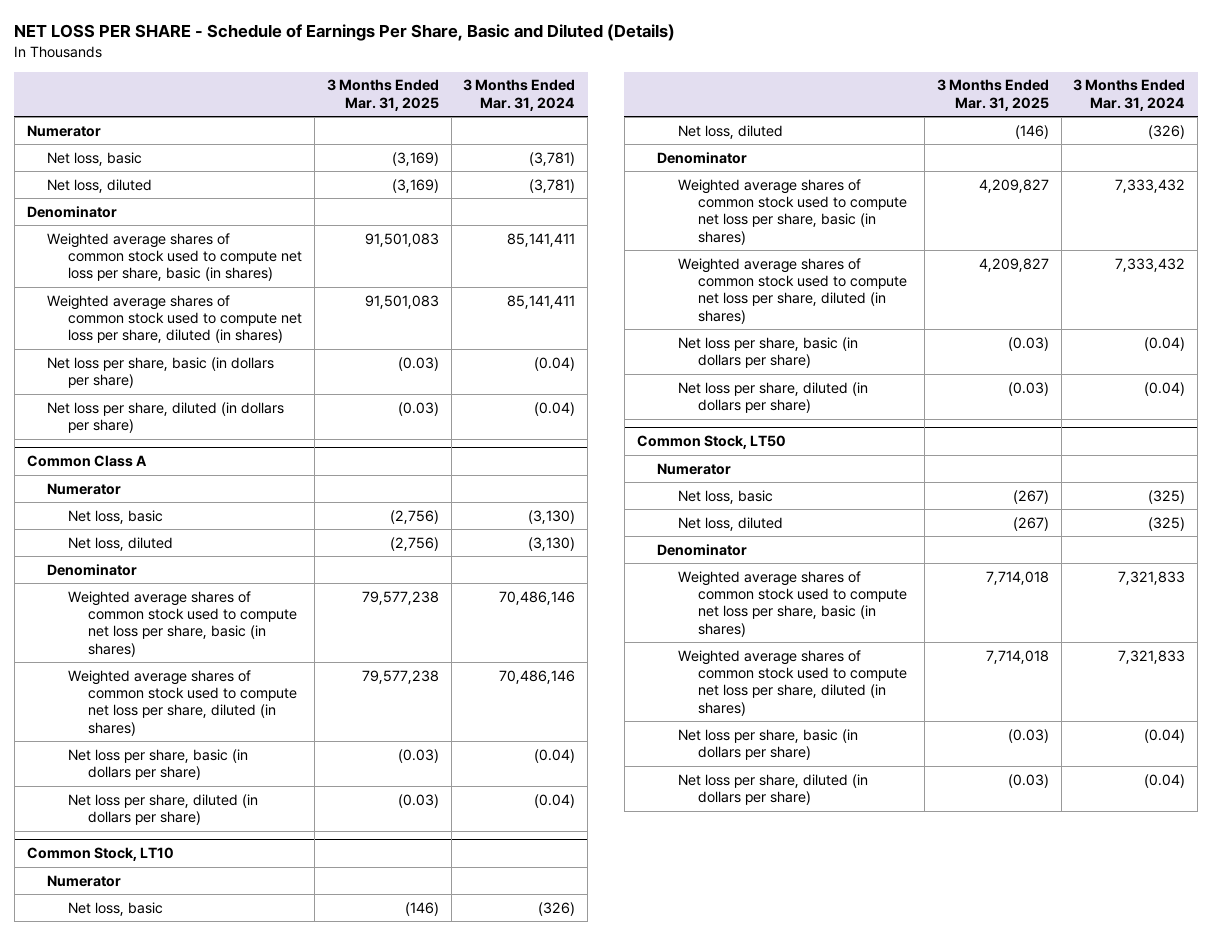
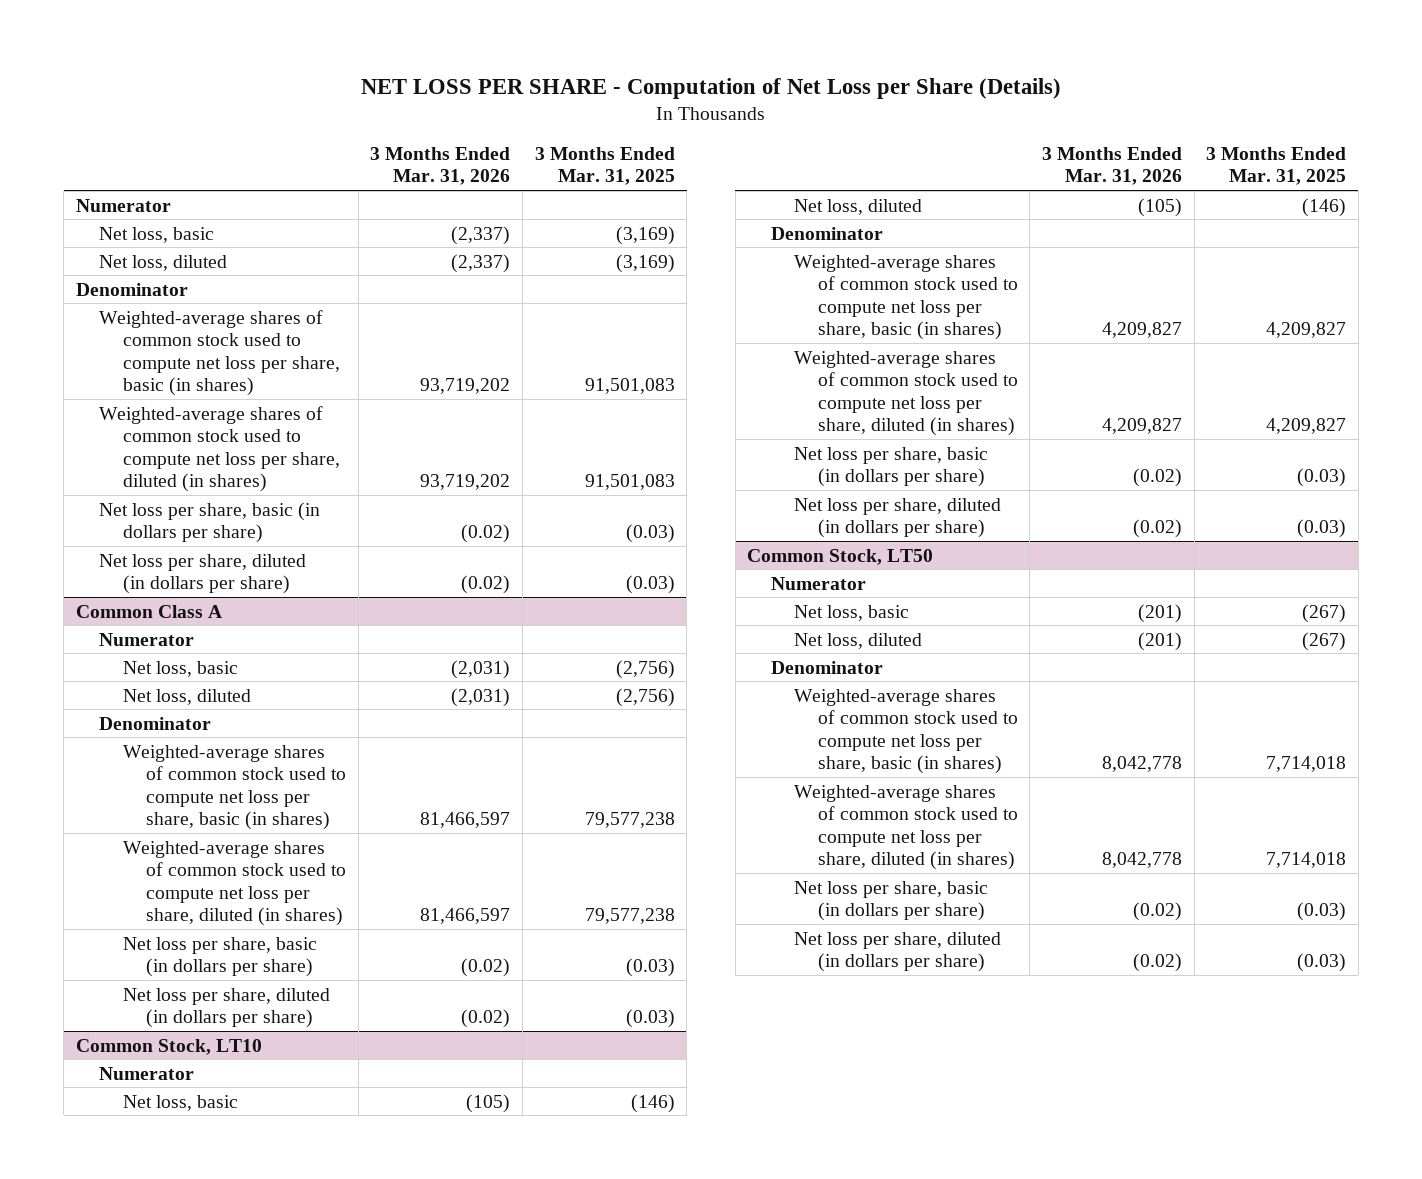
[14,24,676,42] NET LOSS PER SHARE - Schedule of Earnings Per Share, Basic and Diluted (Details) -> [361,77,1062,99] NET LOSS PER SHARE - Computation of Net Loss per Share (Details)
[463,79,576,111] 3 Months Ended Mar. 31, 2024 -> none
none -> [370,146,511,186] 3 Months Ended Mar. 31, 2026
[47,232,302,282] Weighted average shares of common stock used to compute net loss per share, basic (in shares) -> [99,309,340,397] Weighted-average shares of common stock used to compute net loss per share, basic (in shares)
[47,294,302,344] Weighted average shares of common stock used to compute net loss per share, diluted (in shares) -> [99,405,340,493] Weighted-average shares of common stock used to compute net loss per share, diluted (in shares)
[67,590,298,657] Weighted average shares of common stock used to compute net loss per share, basic (in shares) -> [122,744,347,831] Weighted-average shares of common stock used to compute net loss per share, basic (in shares)
[67,669,298,736] Weighted average shares of common stock used to compute net loss per share, diluted (in shares) -> [122,840,347,927] Weighted-average shares of common stock used to compute net loss per share, diluted (in shares)
[677,178,908,245] Weighted average shares of common stock used to compute net loss per share, basic (in shares) -> [794,254,1018,341] Weighted-average shares of common stock used to compute net loss per share, basic (in shares)
[677,257,908,324] Weighted average shares of common stock used to compute net loss per share, diluted (in shares) -> [794,350,1018,437] Weighted-average shares of common stock used to compute net loss per share, diluted (in shares)
[677,570,908,637] Weighted average shares of common stock used to compute net loss per share, basic (in shares) -> [794,688,1018,775] Weighted-average shares of common stock used to compute net loss per share, basic (in shares)
[677,649,908,716] Weighted average shares of common stock used to compute net loss per share, diluted (in shares) -> [794,784,1018,871] Weighted-average shares of common stock used to compute net loss per share, diluted (in shares)

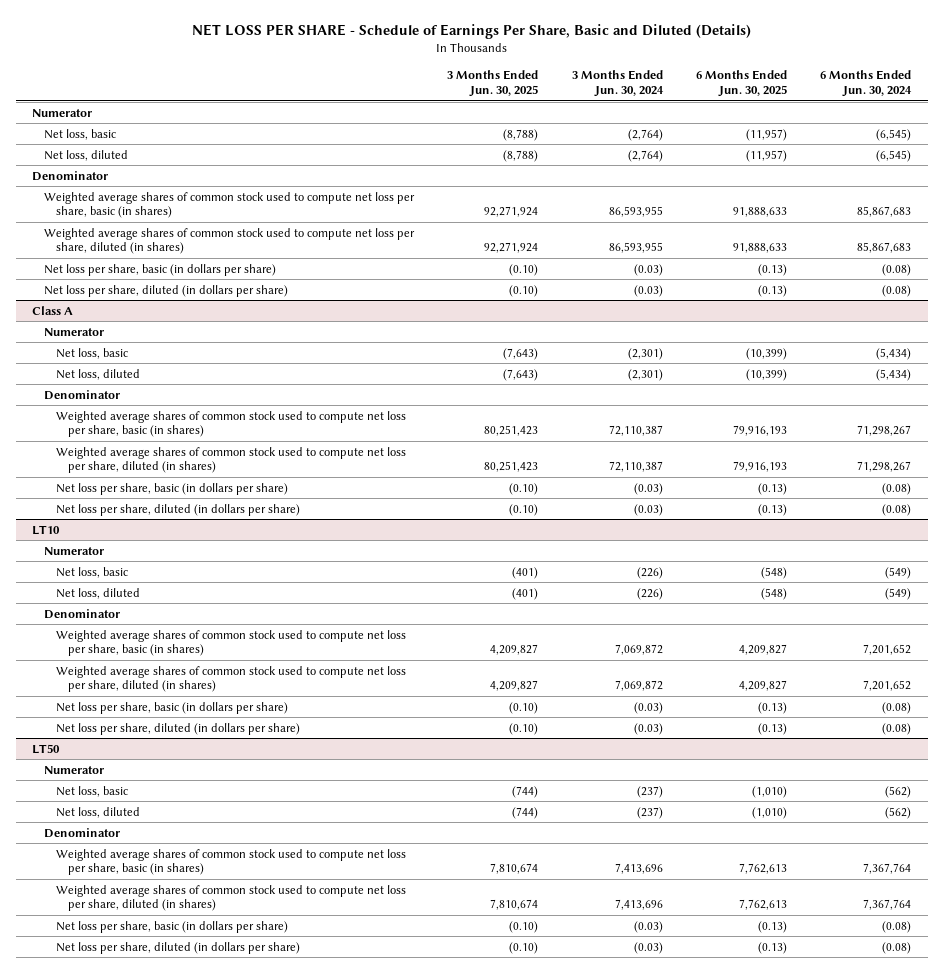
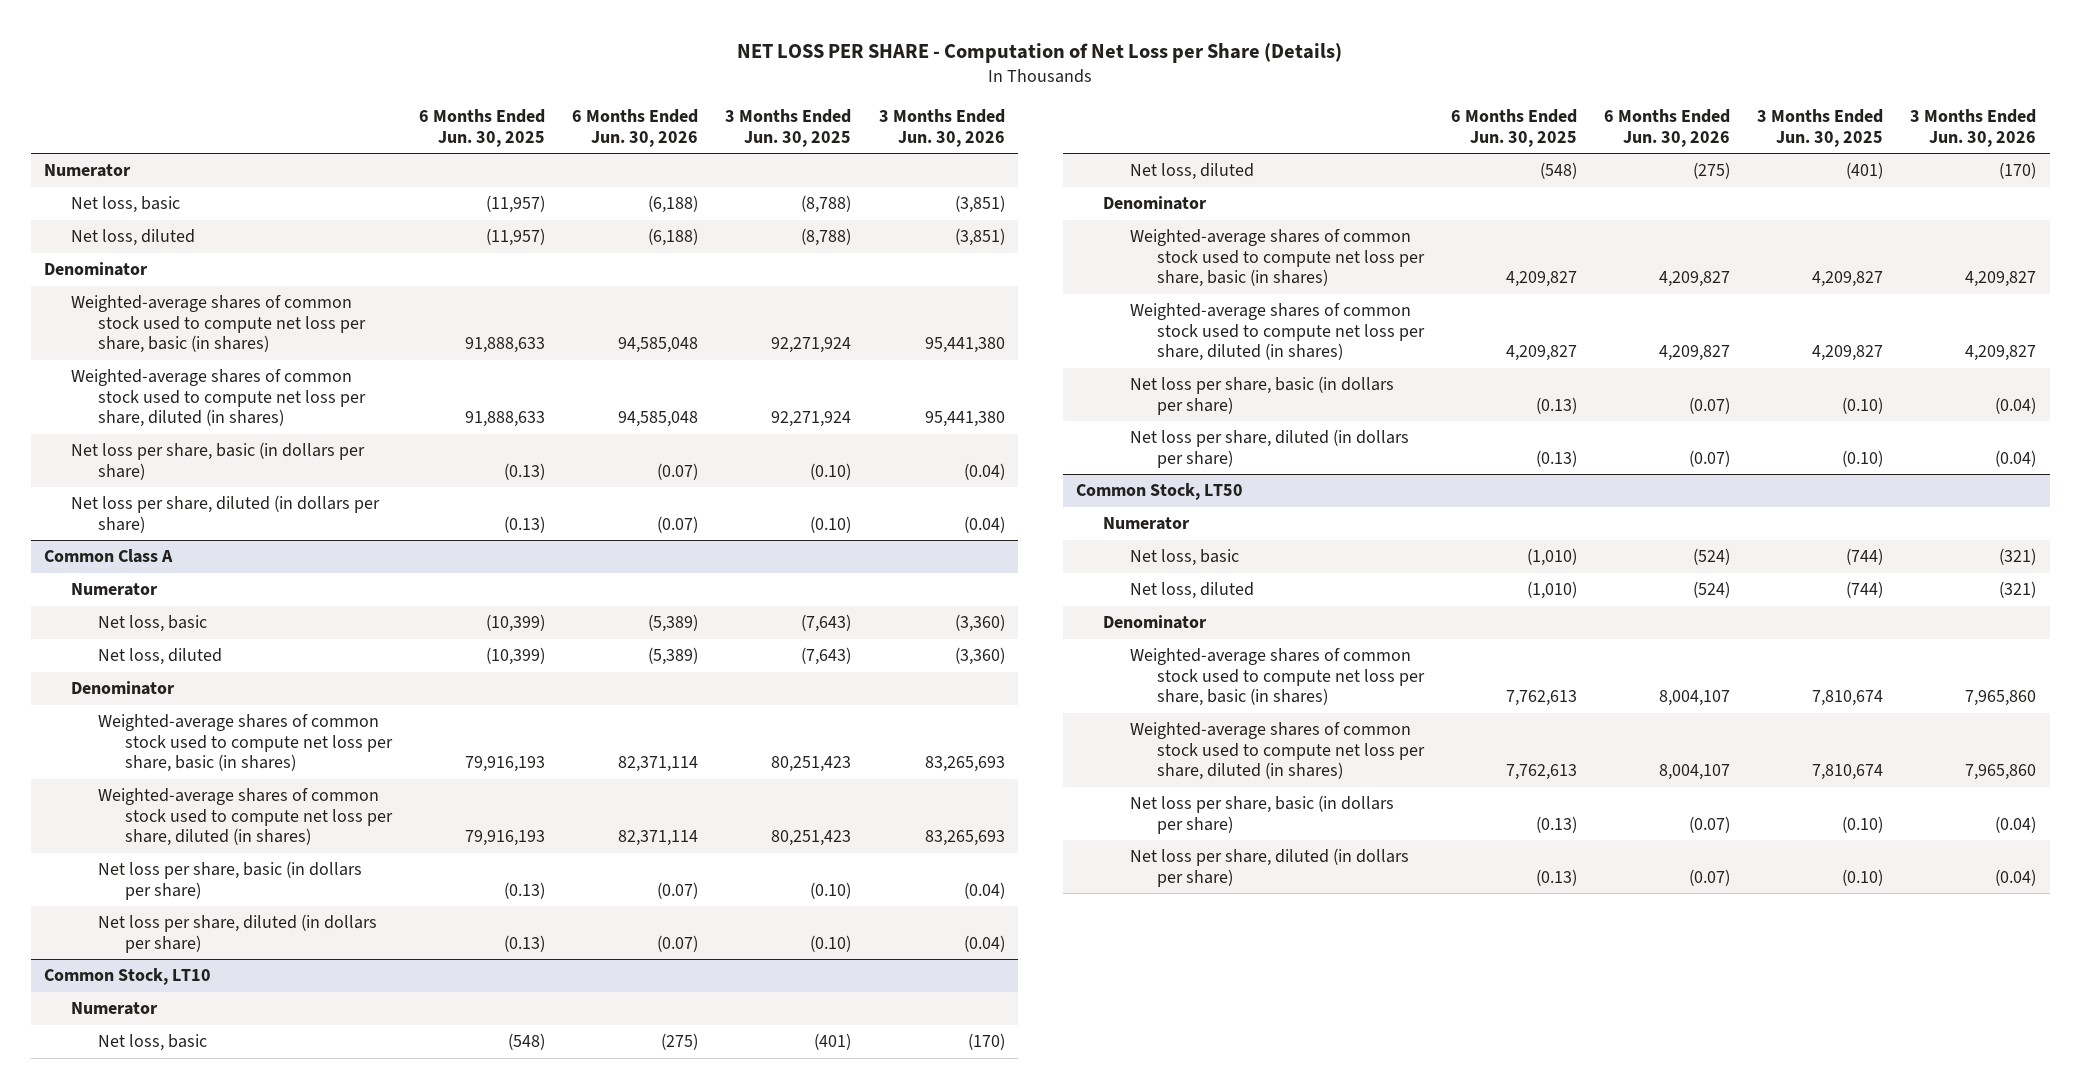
[191,24,751,40] NET LOSS PER SHARE - Schedule of Earnings Per Share, Basic and Diluted (Details) -> [737,43,1343,64] NET LOSS PER SHARE - Computation of Net Loss per Share (Details)
[571,70,664,98] 3 Months Ended Jun. 30, 2024 -> none
[820,70,913,98] 6 Months Ended Jun. 30, 2024 -> none
none -> [572,109,699,147] 6 Months Ended Jun. 30, 2026
none -> [878,109,1005,147] 3 Months Ended Jun. 30, 2026
[44,191,416,219] Weighted average shares of common stock used to compute net loss per share, basic (in shares) -> [71,295,367,354] Weighted-average shares of common stock used to compute net loss per share, basic (in shares)
[44,227,416,255] Weighted average shares of common stock used to compute net loss per share, diluted (in shares) -> [71,369,367,428] Weighted-average shares of common stock used to compute net loss per share, diluted (in shares)
[32,305,74,315] Class A -> [44,549,174,564] Common Class A
[55,410,406,438] Weighted average shares of common stock used to compute net loss per share, basic (in shares) -> [98,714,393,773] Weighted-average shares of common stock used to compute net loss per share, basic (in shares)
[55,446,406,474] Weighted average shares of common stock used to compute net loss per share, diluted (in shares) -> [98,788,393,847] Weighted-average shares of common stock used to compute net loss per share, diluted (in shares)
[32,524,61,535] LT10 -> [44,968,212,986] Common Stock, LT10
[55,629,406,657] Weighted average shares of common stock used to compute net loss per share, basic (in shares) -> [1129,229,1425,288] Weighted-average shares of common stock used to compute net loss per share, basic (in shares)
[55,665,406,693] Weighted average shares of common stock used to compute net loss per share, diluted (in shares) -> [1129,303,1425,362] Weighted-average shares of common stock used to compute net loss per share, diluted (in shares)
[32,743,61,754] LT50 -> [1076,483,1244,501] Common Stock, LT50
[55,848,406,876] Weighted average shares of common stock used to compute net loss per share, basic (in shares) -> [1129,648,1425,707] Weighted-average shares of common stock used to compute net loss per share, basic (in shares)
[55,884,406,912] Weighted average shares of common stock used to compute net loss per share, diluted (in shares) -> [1129,722,1425,781] Weighted-average shares of common stock used to compute net loss per share, diluted (in shares)

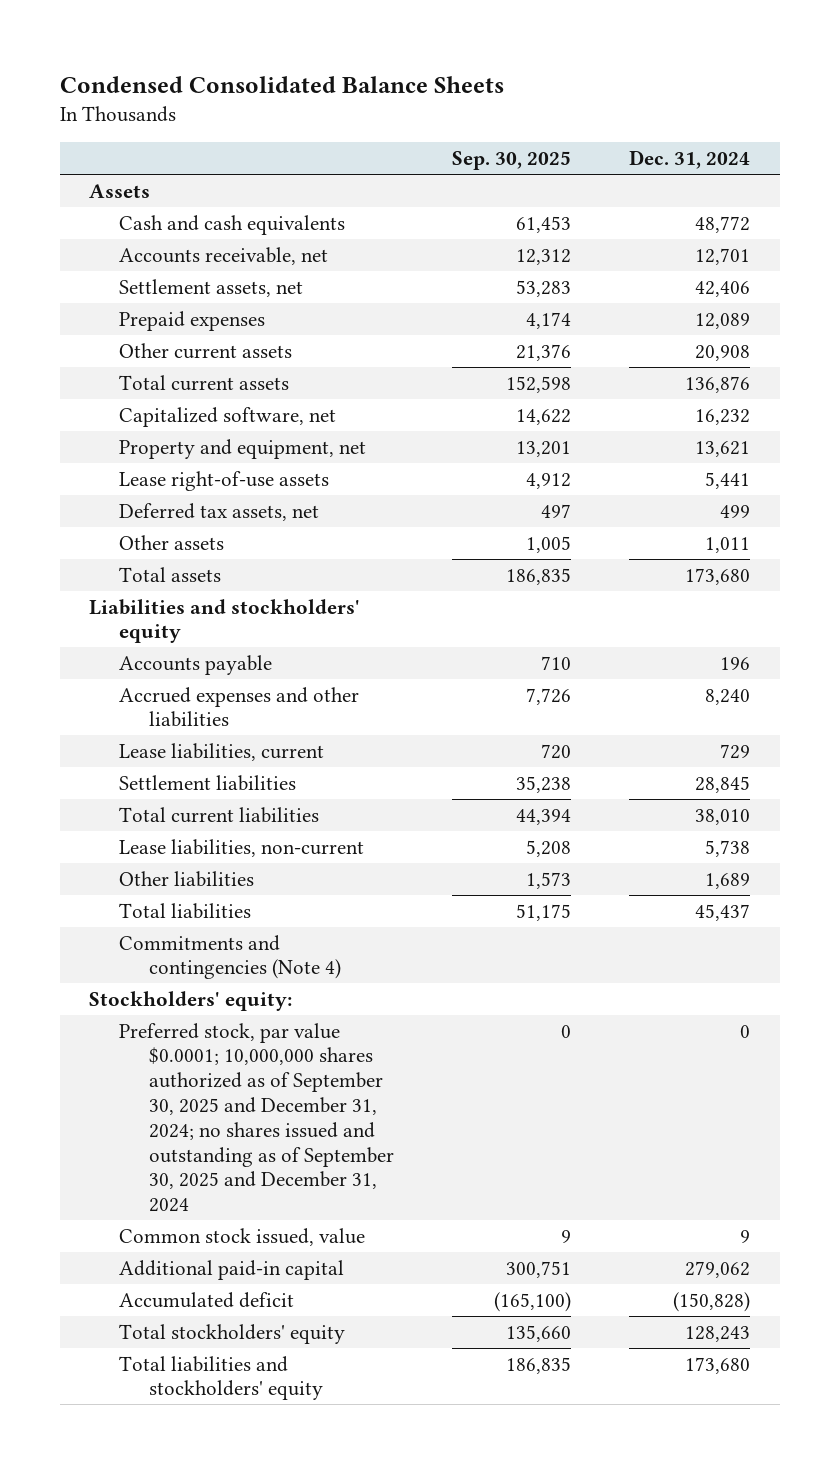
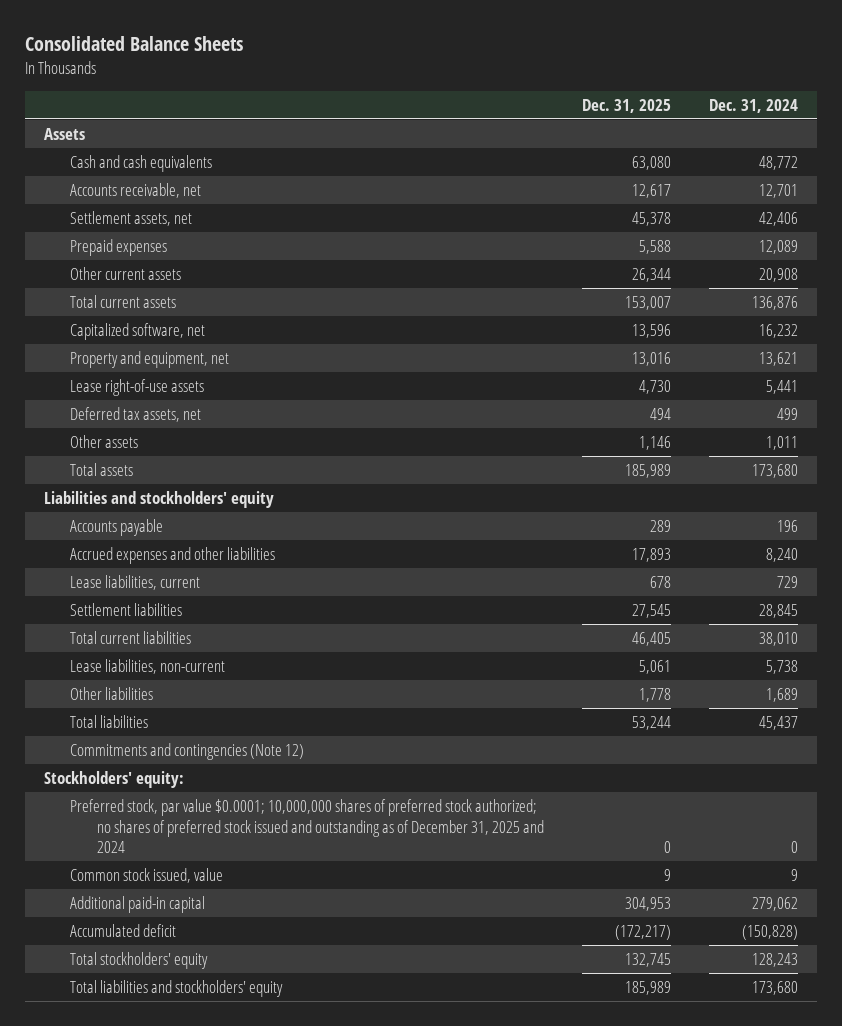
[60,75,505,93] Condensed Consolidated Balance Sheets -> [24,36,243,52] Consolidated Balance Sheets
[451,151,571,171] Sep. 30, 2025 -> none
none -> [581,98,671,113] Dec. 31, 2025
[118,934,341,980] Commitments and contingencies (Note 4) -> [70,743,305,761] Commitments and contingencies (Note 12)
[118,1022,394,1213] Preferred stock, par value $0.0001; 10,000,000 shares authorized as of September 30, 2025 and December 31, 2024; no shares issued and outstanding as of September 30, 2025 and December 31, 2024 -> [70,799,544,854] Preferred stock, par value $0.0001; 10,000,000 shares of preferred stock authorized; no shares of preferred stock issued and outstanding as of December 31, 2025 and 2024

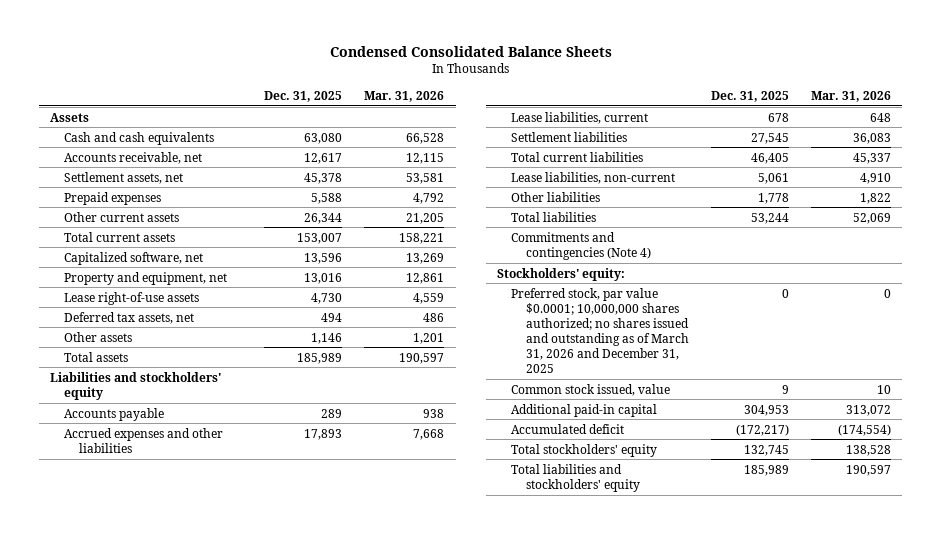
[24,36,243,52] Consolidated Balance Sheets -> [329,46,612,58] Condensed Consolidated Balance Sheets
[708,98,798,113] Dec. 31, 2024 -> none
none -> [364,91,445,103] Mar. 31, 2026
[70,743,305,761] Commitments and contingencies (Note 12) -> [511,231,652,260] Commitments and contingencies (Note 4)
[70,799,544,854] Preferred stock, par value $0.0001; 10,000,000 shares of preferred stock authorized; no shares of preferred stock issued and outstanding as of December 31, 2025 and 2024 -> [511,287,690,374] Preferred stock, par value $0.0001; 10,000,000 shares authorized; no shares issued and outstanding as of March 31, 2026 and December 31, 2025

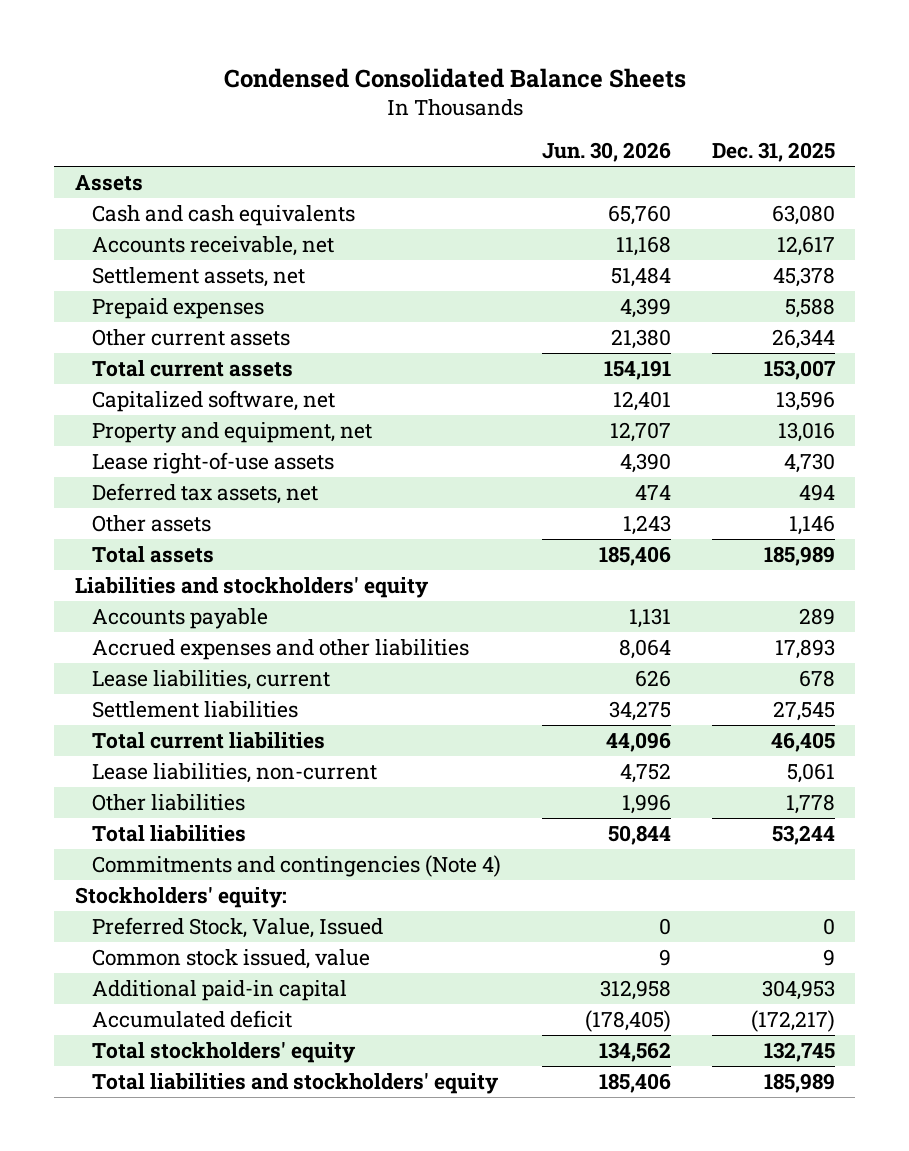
[364,91,445,103] Mar. 31, 2026 -> none
none -> [541,142,671,163] Jun. 30, 2026
[511,287,690,374] Preferred stock, par value $0.0001; 10,000,000 shares authorized; no shares issued and outstanding as of March 31, 2026 and December 31, 2025 -> [91,916,383,938] Preferred Stock, Value, Issued

